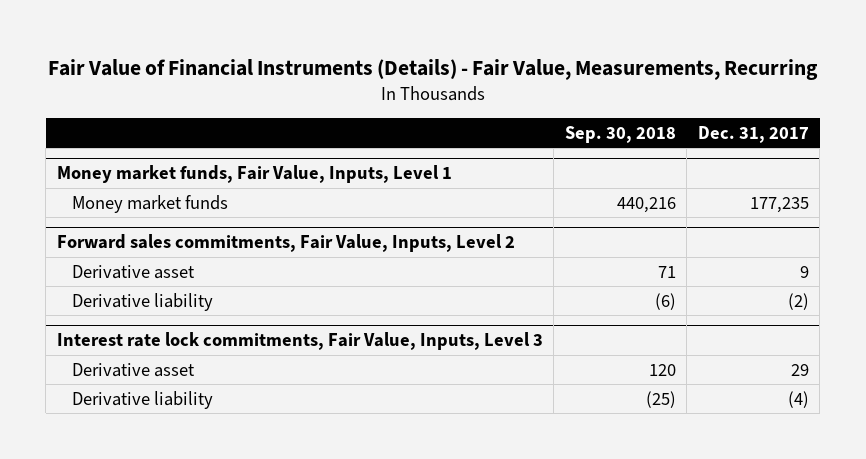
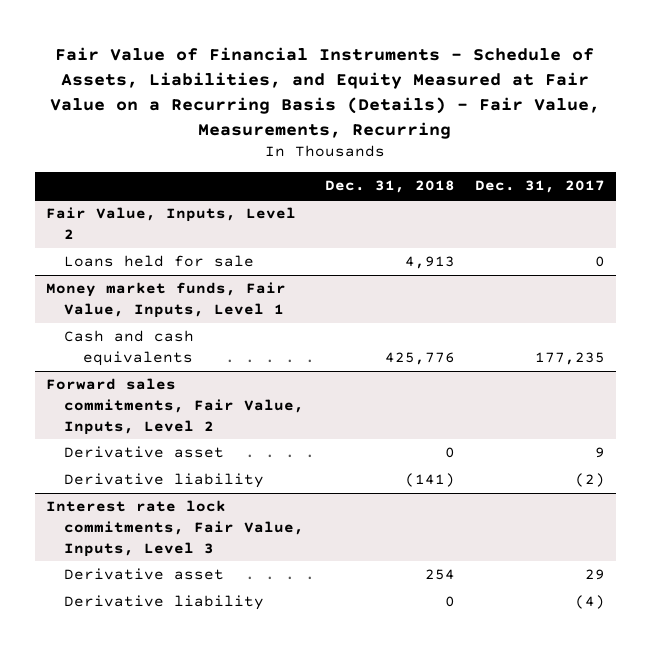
[47,58,818,80] Fair Value of Financial Instruments (Details) - Fair Value, Measurements, Recurring -> [50,47,601,139] Fair Value of Financial Instruments - Schedule of Assets, Liabilities, and Equity Measured at Fair Value on a Recurring Basis (Details) - Fair Value, Measurements, Recurring
[564,125,676,143] Sep. 30, 2018 -> none
none -> [324,180,455,194] Dec. 31, 2018
none -> [45,207,296,239] Fair Value, Inputs, Level 2
none -> [64,255,255,268] Loans held for sale
[71,194,228,213] Money market funds -> [64,330,195,366] Cash and cash equivalents

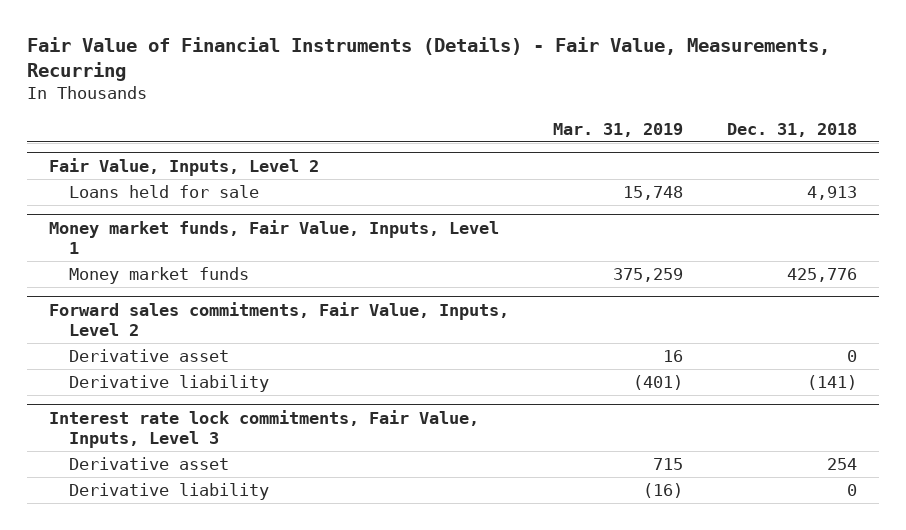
[50,47,601,139] Fair Value of Financial Instruments - Schedule of Assets, Liabilities, and Equity Measured at Fair Value on a Recurring Basis (Details) - Fair Value, Measurements, Recurring -> [26,36,830,82] Fair Value of Financial Instruments (Details) - Fair Value, Measurements, Recurring
[475,180,606,194] Dec. 31, 2017 -> none
none -> [552,122,683,137] Mar. 31, 2019
[64,330,195,366] Cash and cash equivalents -> [68,267,249,285] Money market funds

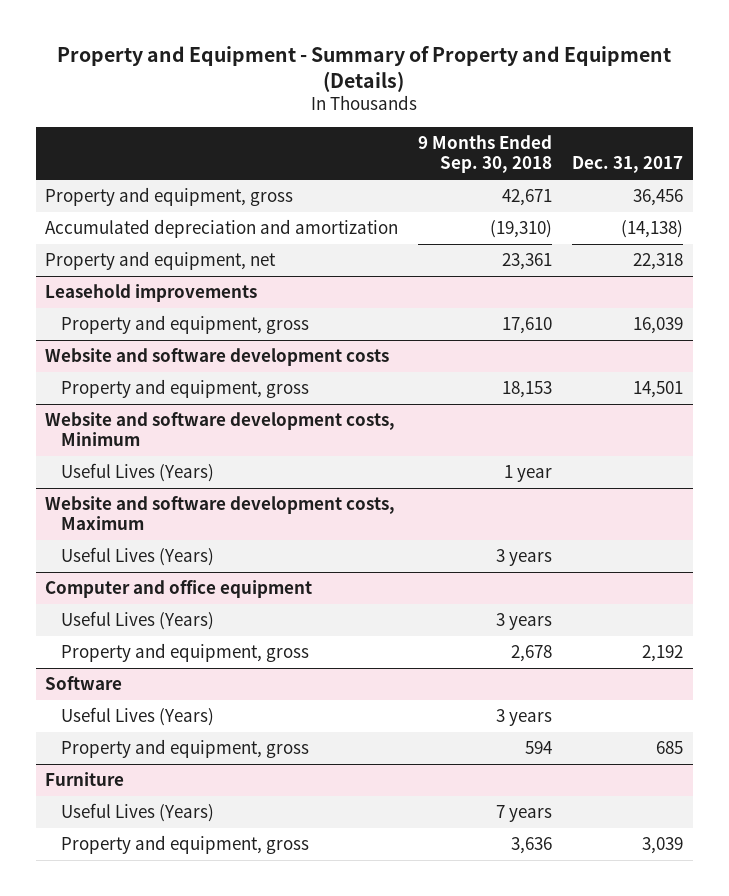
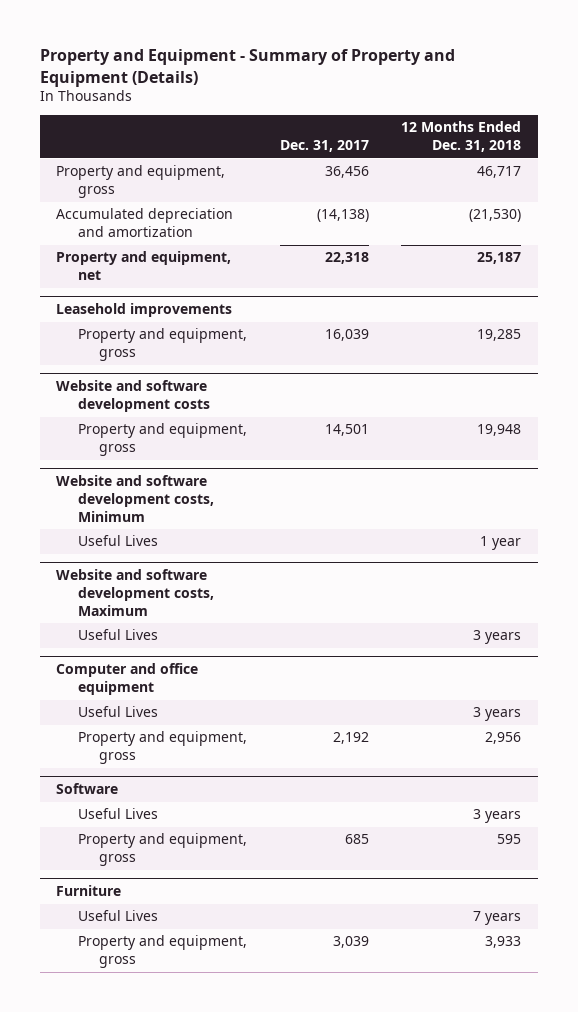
[418,135,553,174] 9 Months Ended Sep. 30, 2018 -> none
none -> [401,121,522,153] 12 Months Ended Dec. 31, 2018
[61,463,215,483] Useful Lives (Years) -> [77,535,158,547] Useful Lives
[61,547,215,567] Useful Lives (Years) -> [77,629,158,641] Useful Lives
[61,611,215,631] Useful Lives (Years) -> [77,706,158,718] Useful Lives
[61,707,215,727] Useful Lives (Years) -> [77,808,158,820] Useful Lives
[61,803,215,823] Useful Lives (Years) -> [77,910,158,922] Useful Lives

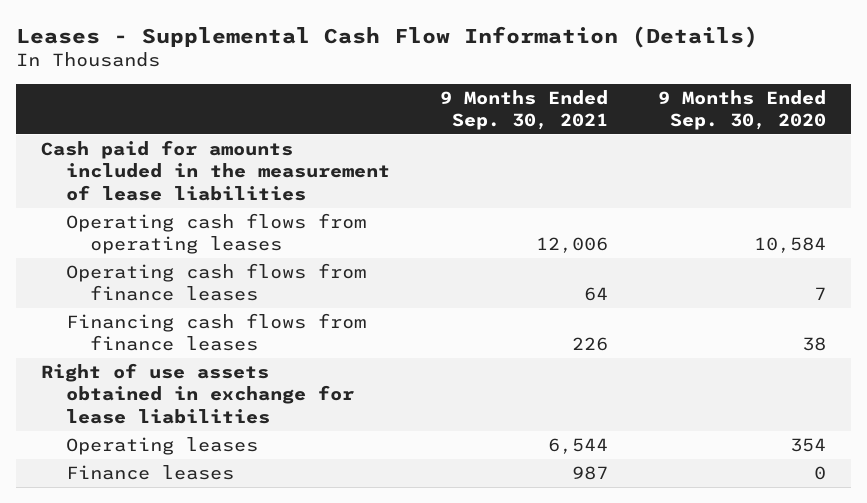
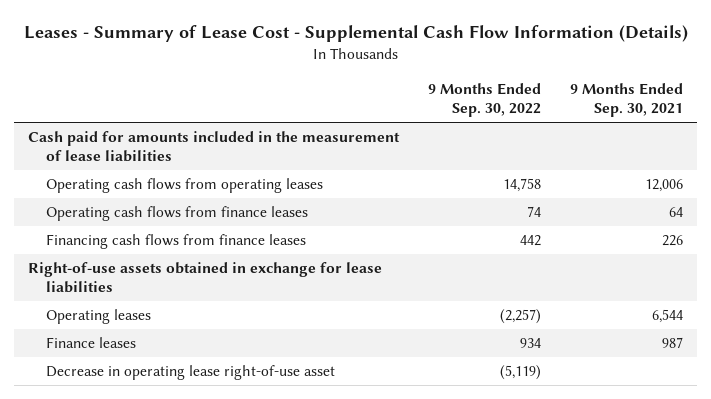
[16,26,759,49] Leases - Supplemental Cash Flow Information (Details) -> [23,25,688,43] Leases - Summary of Lease Cost - Supplemental Cash Flow Information (Details)
[657,89,826,131] 9 Months Ended Sep. 30, 2020 -> none
none -> [428,83,542,118] 9 Months Ended Sep. 30, 2022
[41,362,354,424] Right of use assets obtained in exchange for lease liabilities -> [28,262,383,294] Right-of-use assets obtained in exchange for lease liabilities
none -> [45,365,335,381] Decrease in operating lease right-of-use asset

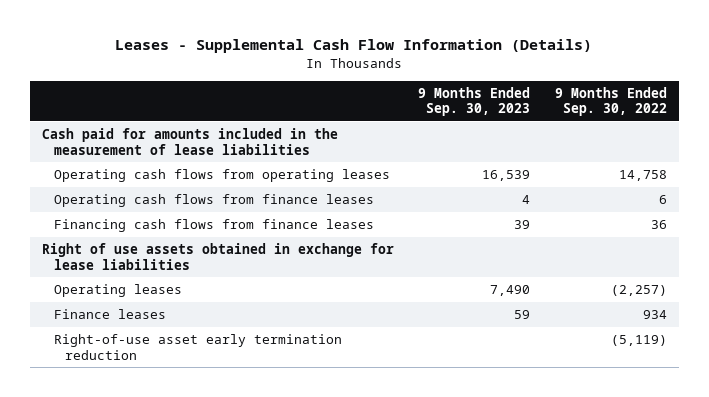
[23,25,688,43] Leases - Summary of Lease Cost - Supplemental Cash Flow Information (Details) -> [115,39,593,54] Leases - Supplemental Cash Flow Information (Details)
[569,83,683,118] 9 Months Ended Sep. 30, 2021 -> none
none -> [418,86,531,117] 9 Months Ended Sep. 30, 2023
[527,206,542,218] 74 -> [658,195,667,205] 6
[520,235,542,247] 442 -> [650,220,667,230] 36
[28,262,383,294] Right-of-use assets obtained in exchange for lease liabilities -> [42,243,395,270] Right of use assets obtained in exchange for lease liabilities
[45,365,335,381] Decrease in operating lease right-of-use asset -> [53,334,342,360] Right-of-use asset early termination reduction

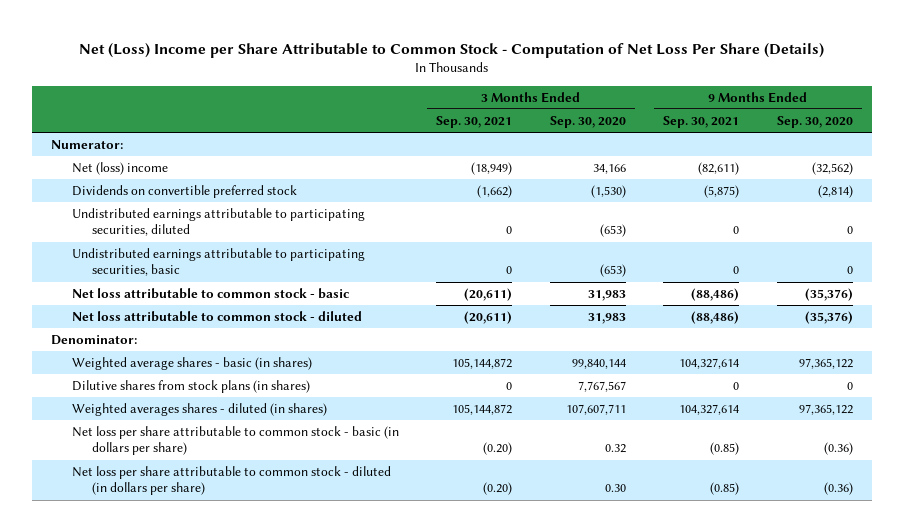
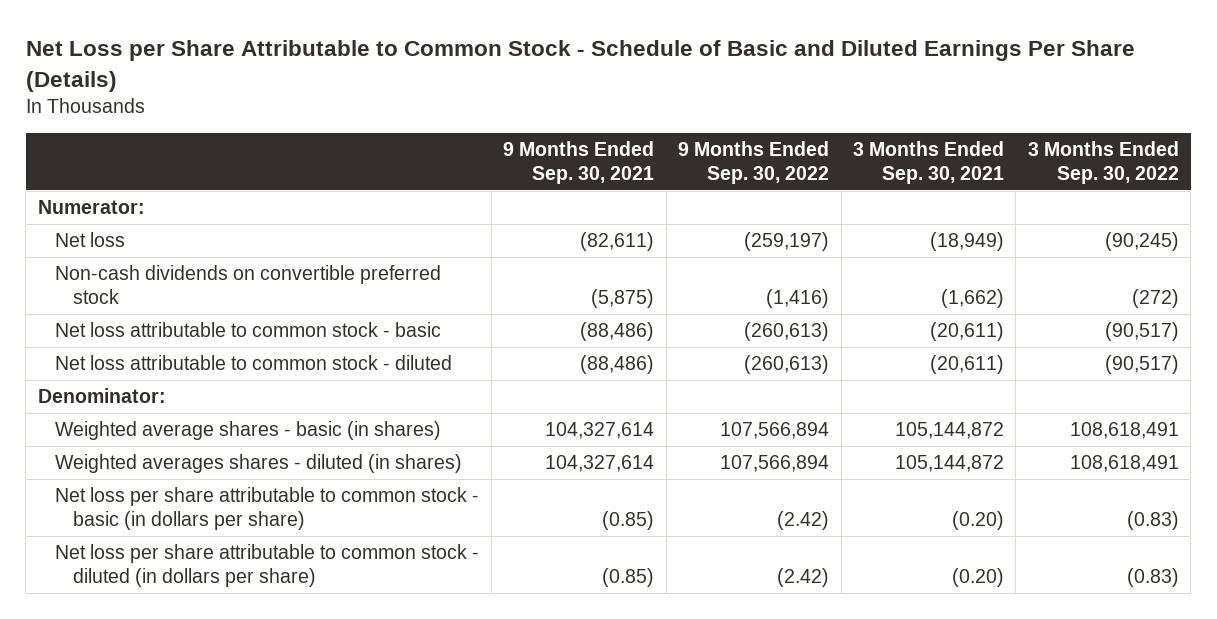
[79,42,825,58] Net (Loss) Income per Share Attributable to Common Stock - Computation of Net Loss Per Share (Details) -> [25,40,1135,92] Net Loss per Share Attributable to Common Stock - Schedule of Basic and Diluted Earnings Per Share (Details)
[549,116,626,129] Sep. 30, 2020 -> none
[776,116,853,129] Sep. 30, 2020 -> none
none -> [678,140,830,185] 9 Months Ended Sep. 30, 2022
none -> [1027,140,1179,185] 3 Months Ended Sep. 30, 2022
[71,208,365,237] Undistributed earnings attributable to participating securities, diluted -> none
[71,248,365,277] Undistributed earnings attributable to participating securities, basic -> none
[71,162,168,176] Net (loss) income -> [55,232,126,248] Net loss
[71,185,297,199] Dividends on convertible preferred stock -> [55,265,442,305] Non-cash dividends on convertible preferred stock
[71,380,310,394] Dilutive shares from stock plans (in shares) -> none

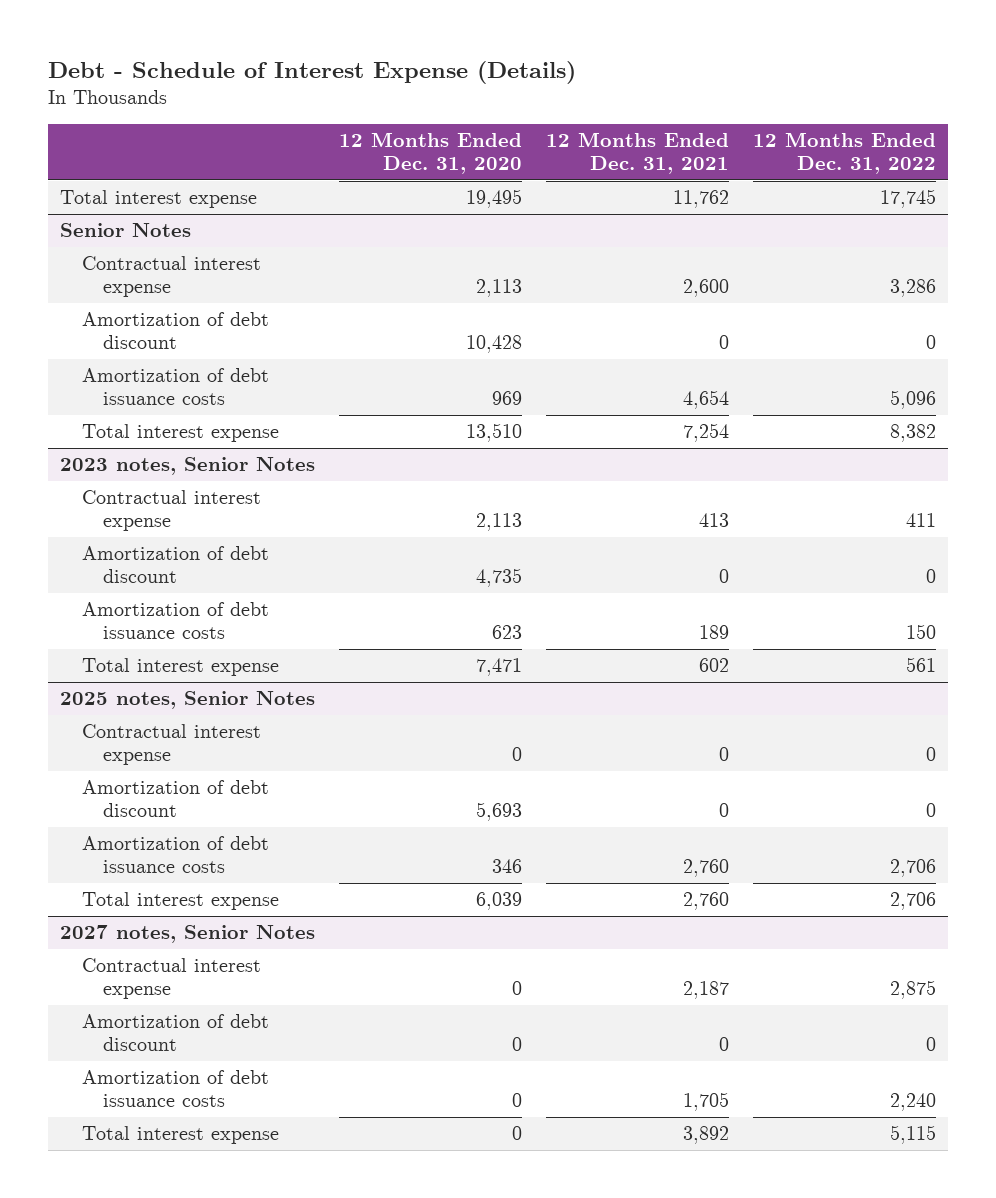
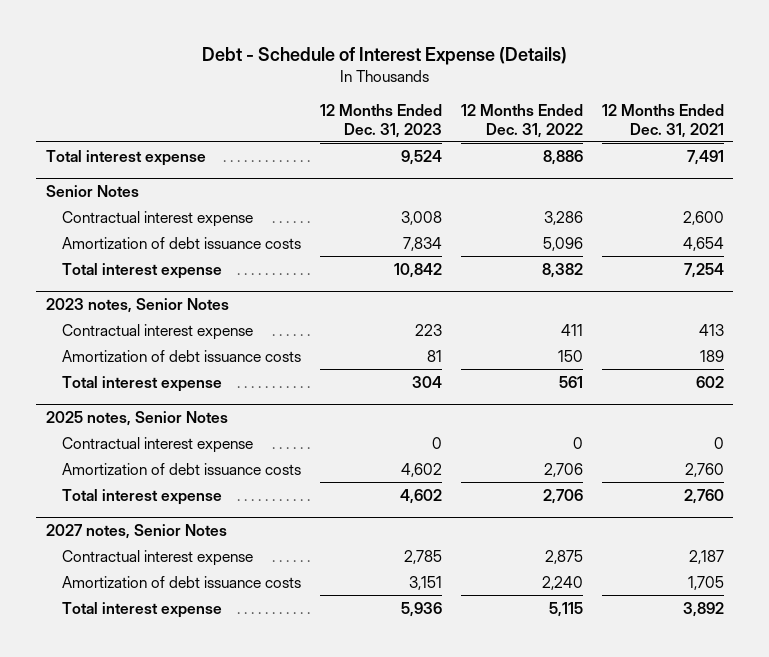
[339,132,523,174] 12 Months Ended Dec. 31, 2020 -> none
none -> [319,103,442,138] 12 Months Ended Dec. 31, 2023
[673,190,730,209] 11,762 -> [686,149,724,165] 7,491
[880,189,937,209] 17,745 -> [542,149,583,165] 8,886
[81,312,269,350] Amortization of debt discount -> none
[81,546,269,584] Amortization of debt discount -> none
[81,780,269,818] Amortization of debt discount -> none
[81,1014,269,1052] Amortization of debt discount -> none

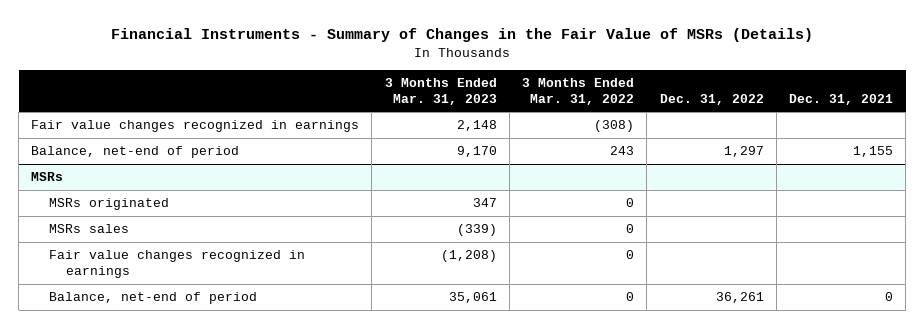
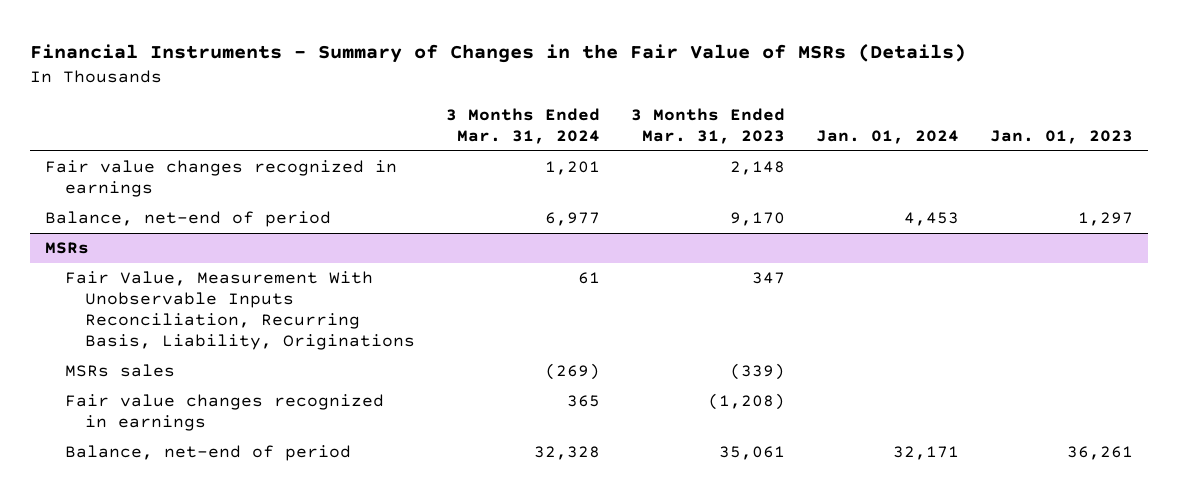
[522,77,635,105] 3 Months Ended Mar. 31, 2022 -> none
[659,93,764,105] Dec. 31, 2022 -> none
[788,93,893,105] Dec. 31, 2021 -> none
none -> [445,108,600,144] 3 Months Ended Mar. 31, 2024
none -> [815,129,959,144] Jan. 01, 2024
none -> [989,129,1133,144] Jan. 01, 2023
[48,198,169,211] MSRs originated -> [65,271,415,351] Fair Value, Measurement With Unobservable Inputs Reconciliation, Recurring Basis, Liability, Originations

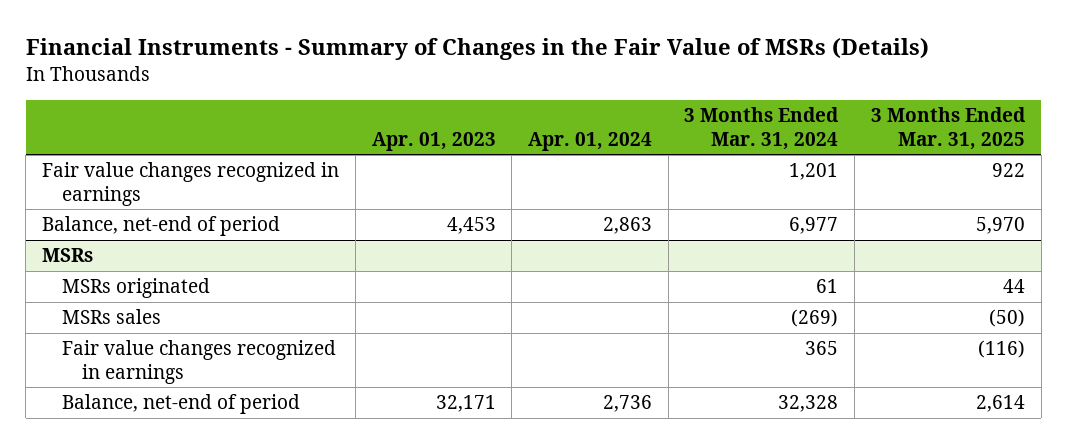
[630,108,785,144] 3 Months Ended Mar. 31, 2023 -> none
[815,129,959,144] Jan. 01, 2024 -> none
[989,129,1133,144] Jan. 01, 2023 -> none
none -> [371,131,496,151] Apr. 01, 2023
none -> [527,131,652,151] Apr. 01, 2024
none -> [870,106,1026,150] 3 Months Ended Mar. 31, 2025
[65,271,415,351] Fair Value, Measurement With Unobservable Inputs Reconciliation, Recurring Basis, Liability, Originations -> [62,278,211,299] MSRs originated

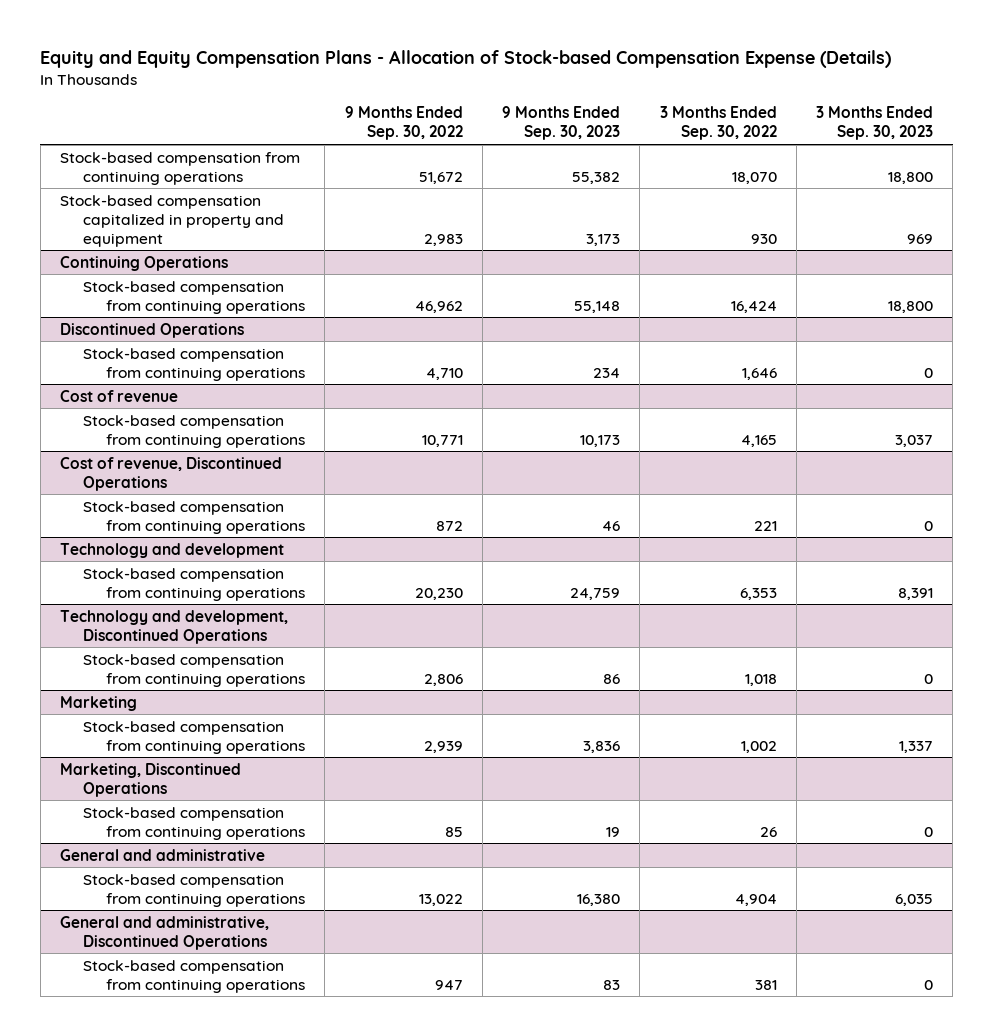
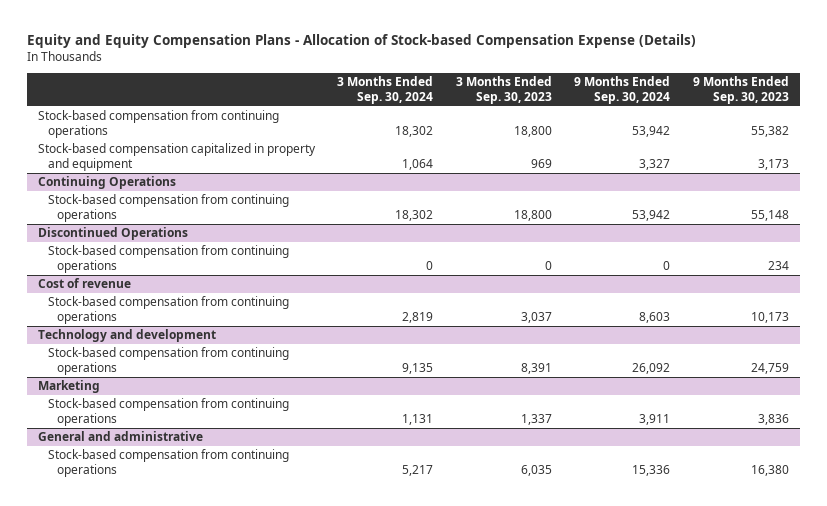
[344,106,463,141] 9 Months Ended Sep. 30, 2022 -> none
[659,106,777,141] 3 Months Ended Sep. 30, 2022 -> none
none -> [337,76,434,104] 3 Months Ended Sep. 30, 2024
none -> [574,76,671,104] 9 Months Ended Sep. 30, 2024
[59,456,282,491] Cost of revenue, Discontinued Operations -> none
[83,500,306,534] Stock-based compensation from continuing operations -> none
[59,609,288,644] Technology and development, Discontinued Operations -> none
[83,653,306,687] Stock-based compensation from continuing operations -> none
[59,762,241,797] Marketing, Discontinued Operations -> none
[83,806,306,840] Stock-based compensation from continuing operations -> none
[59,915,269,950] General and administrative, Discontinued Operations -> none
[83,959,306,993] Stock-based compensation from continuing operations -> none

